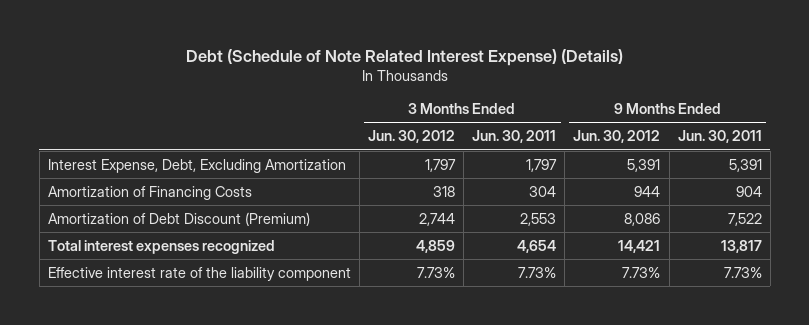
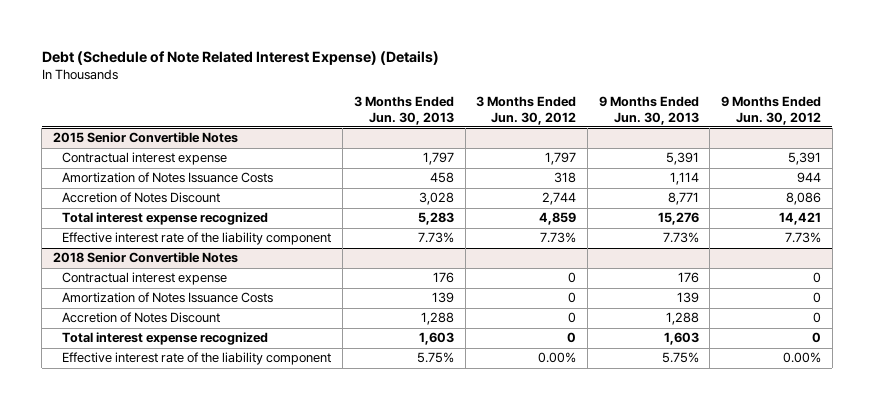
[472,130,557,144] Jun. 30, 2011 -> none
[677,130,762,144] Jun. 30, 2011 -> none
none -> [353,96,454,125] 3 Months Ended Jun. 30, 2013
none -> [598,96,699,125] 9 Months Ended Jun. 30, 2013
none -> [53,132,239,144] 2015 Senior Convertible Notes
[47,158,346,173] Interest Expense, Debt, Excluding Amortization -> [62,152,228,166] Contractual interest expense
[47,185,252,200] Amortization of Financing Costs -> [62,172,274,184] Amortization of Notes Issuance Costs
[47,211,310,226] Amortization of Debt Discount (Premium) -> [62,192,221,204] Accretion of Notes Discount
[47,239,275,254] Total interest expenses recognized -> [62,212,269,226] Total interest expense recognized
none -> [53,252,239,264] 2018 Senior Convertible Notes
none -> [62,272,228,286] Contractual interest expense
none -> [62,292,274,304] Amortization of Notes Issuance Costs
none -> [62,312,221,324] Accretion of Notes Discount
none -> [62,332,269,346] Total interest expense recognized
none -> [62,352,332,366] Effective interest rate of the liability component

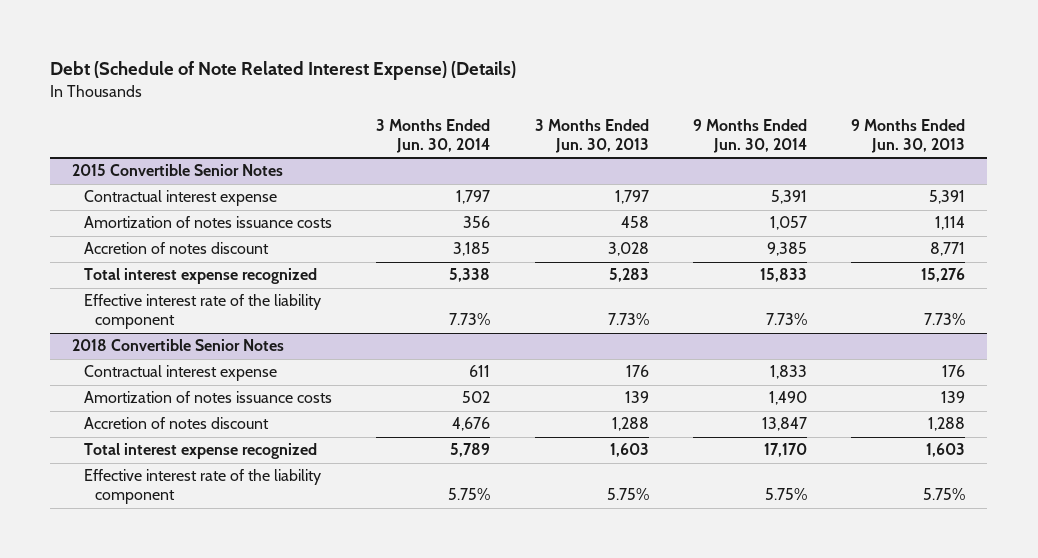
[476,96,577,125] 3 Months Ended Jun. 30, 2012 -> none
[721,96,822,125] 9 Months Ended Jun. 30, 2012 -> none
none -> [376,118,491,153] 3 Months Ended Jun. 30, 2014
none -> [692,118,807,153] 9 Months Ended Jun. 30, 2014
[53,132,239,144] 2015 Senior Convertible Notes -> [72,164,284,177] 2015 Convertible Senior Notes
[62,172,274,184] Amortization of Notes Issuance Costs -> [83,216,332,229] Amortization of notes issuance costs
[62,192,221,204] Accretion of Notes Discount -> [83,242,269,255] Accretion of notes discount
[53,252,239,264] 2018 Senior Convertible Notes -> [72,339,285,352] 2018 Convertible Senior Notes
[62,292,274,304] Amortization of Notes Issuance Costs -> [83,391,332,404] Amortization of notes issuance costs
[62,312,221,324] Accretion of Notes Discount -> [83,417,269,430] Accretion of notes discount

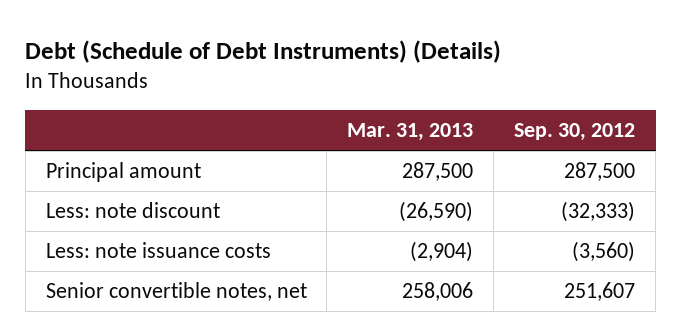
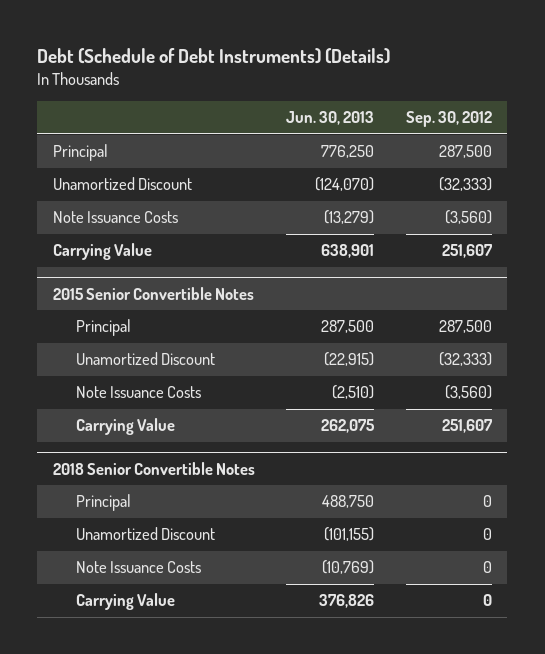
[347,122,474,141] Mar. 31, 2013 -> none
none -> [286,111,375,126] Jun. 30, 2013
[45,162,201,183] Principal amount -> [53,144,109,162] Principal
[45,202,220,219] Less: note discount -> [53,177,193,191] Unamortized Discount
[45,242,271,259] Less: note issuance costs -> [53,211,179,224] Note Issuance Costs
[45,282,307,302] Senior convertible notes, net -> [53,243,153,261] Carrying Value
none -> [53,286,255,300] 2015 Senior Convertible Notes
none -> [75,319,131,337] Principal
none -> [75,352,215,366] Unamortized Discount
none -> [75,386,201,399] Note Issuance Costs
none -> [75,418,175,436] Carrying Value
none -> [53,461,256,475] 2018 Senior Convertible Notes
none -> [75,494,131,512] Principal
none -> [75,527,215,541] Unamortized Discount
none -> [75,561,201,574] Note Issuance Costs
none -> [75,593,175,611] Carrying Value

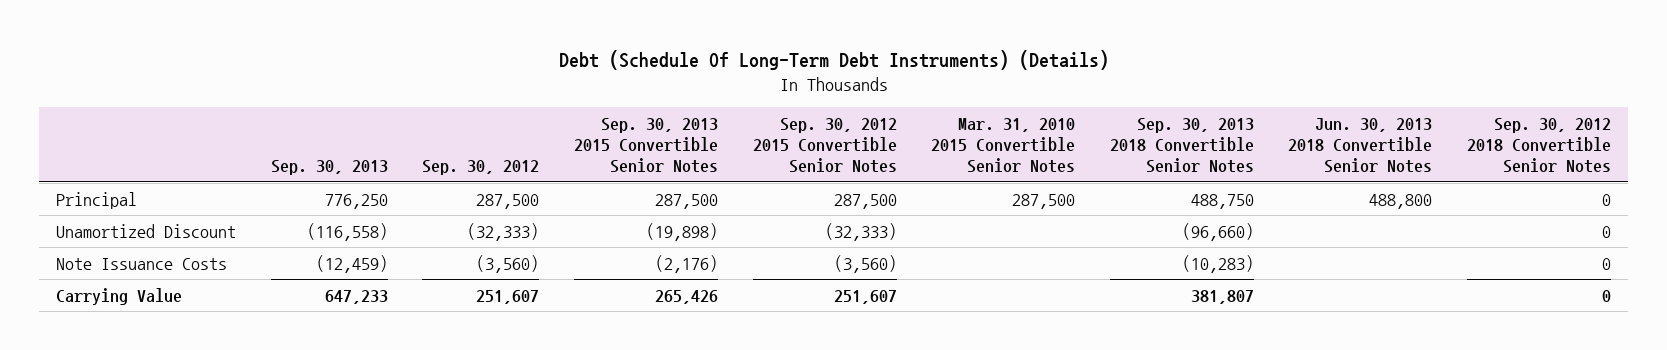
[37,47,391,64] Debt (Schedule of Debt Instruments) (Details) -> [558,50,1109,71] Debt (Schedule Of Long-Term Debt Instruments) (Details)
[286,111,375,126] Jun. 30, 2013 -> none
none -> [270,160,388,176] Sep. 30, 2013
none -> [574,117,719,174] Sep. 30, 2013 2015 Convertible Senior Notes
none -> [752,117,897,174] Sep. 30, 2012 2015 Convertible Senior Notes
none -> [931,117,1076,174] Mar. 31, 2010 2015 Convertible Senior Notes
none -> [1109,117,1254,174] Sep. 30, 2013 2018 Convertible Senior Notes
none -> [1288,117,1433,174] Jun. 30, 2013 2018 Convertible Senior Notes
none -> [1466,117,1611,174] Sep. 30, 2012 2018 Convertible Senior Notes
[53,286,255,300] 2015 Senior Convertible Notes -> none
[75,319,131,337] Principal -> none
[75,352,215,366] Unamortized Discount -> none
[75,386,201,399] Note Issuance Costs -> none
[75,418,175,436] Carrying Value -> none
[53,461,256,475] 2018 Senior Convertible Notes -> none
[75,494,131,512] Principal -> none
[75,527,215,541] Unamortized Discount -> none
[75,561,201,574] Note Issuance Costs -> none
[75,593,175,611] Carrying Value -> none

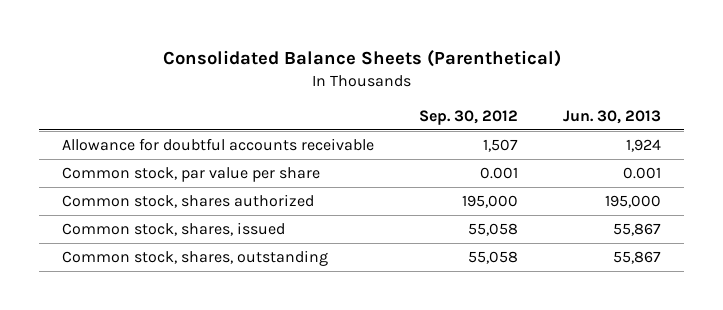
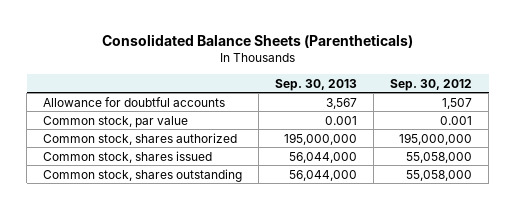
[162,49,561,67] Consolidated Balance Sheets (Parenthetical) -> [101,33,413,48] Consolidated Balance Sheets (Parentheticals)
[563,109,662,124] Jun. 30, 2013 -> none
none -> [275,78,358,91] Sep. 30, 2013
[61,138,374,152] Allowance for doubtful accounts receivable -> [43,96,226,107] Allowance for doubtful accounts
[61,167,320,183] Common stock, par value per share -> [43,115,189,128] Common stock, par value
[462,195,519,209] 195,000 -> [399,132,473,145] 195,000,000
[61,222,285,237] Common stock, shares, issued -> [43,150,213,163] Common stock, shares issued
[468,223,519,237] 55,058 -> [406,151,473,163] 55,058,000
[61,250,328,267] Common stock, shares, outstanding -> [43,168,243,182] Common stock, shares outstanding
[468,251,519,265] 55,058 -> [406,169,473,181] 55,058,000

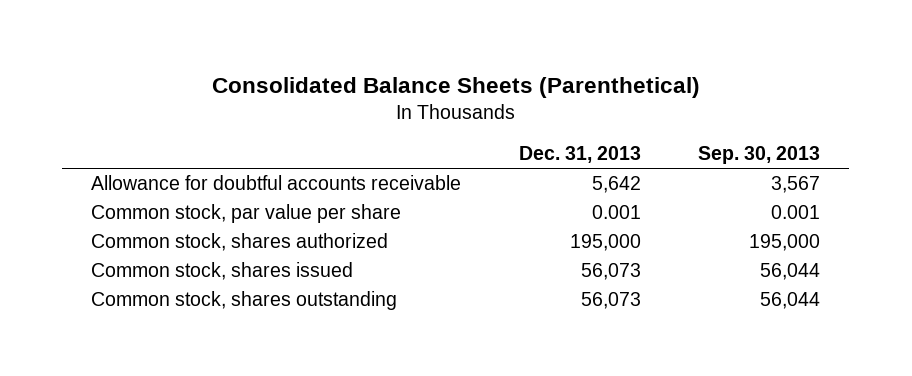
[101,33,413,48] Consolidated Balance Sheets (Parentheticals) -> [211,76,700,98] Consolidated Balance Sheets (Parenthetical)
[390,78,473,91] Sep. 30, 2012 -> none
none -> [518,146,641,164] Dec. 31, 2013
[43,96,226,107] Allowance for doubtful accounts -> [91,175,462,191] Allowance for doubtful accounts receivable
[43,115,189,128] Common stock, par value -> [91,204,402,224] Common stock, par value per share
[284,132,358,145] 195,000,000 -> [749,234,821,252] 195,000
[289,151,358,163] 56,044,000 -> [760,263,821,281] 56,044
[289,169,358,181] 56,044,000 -> [760,292,821,310] 56,044

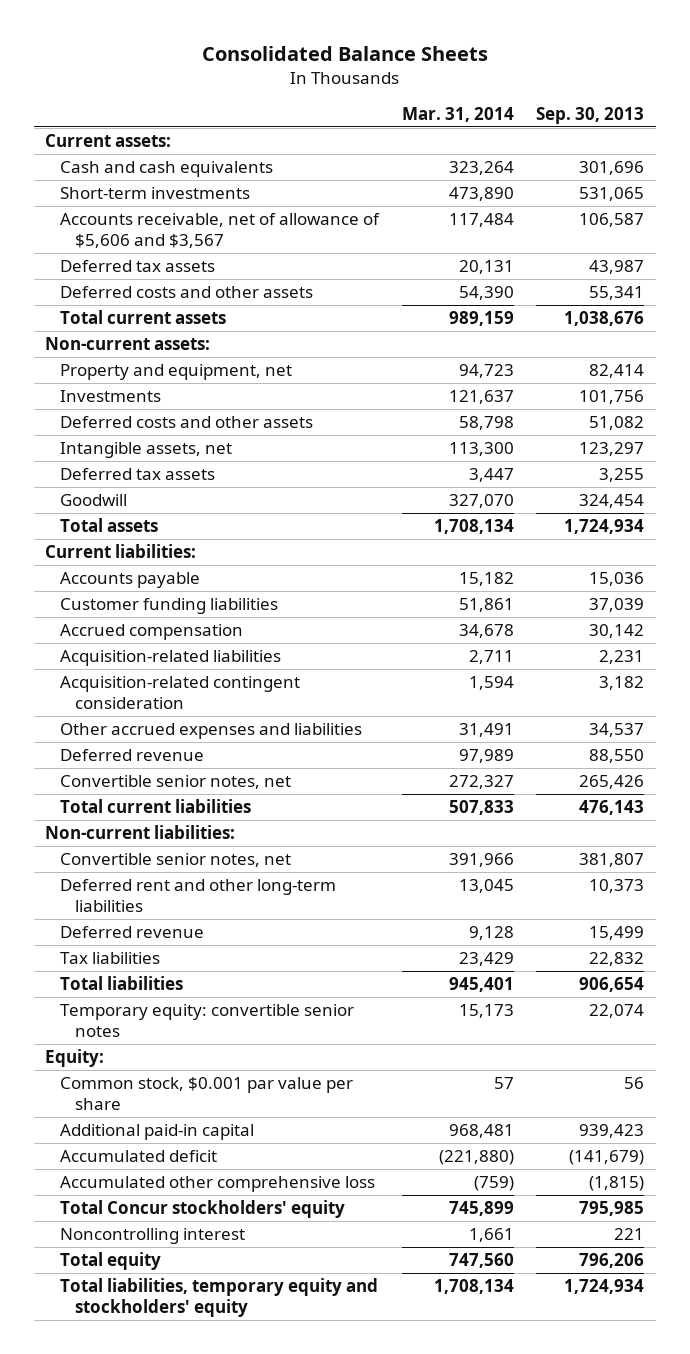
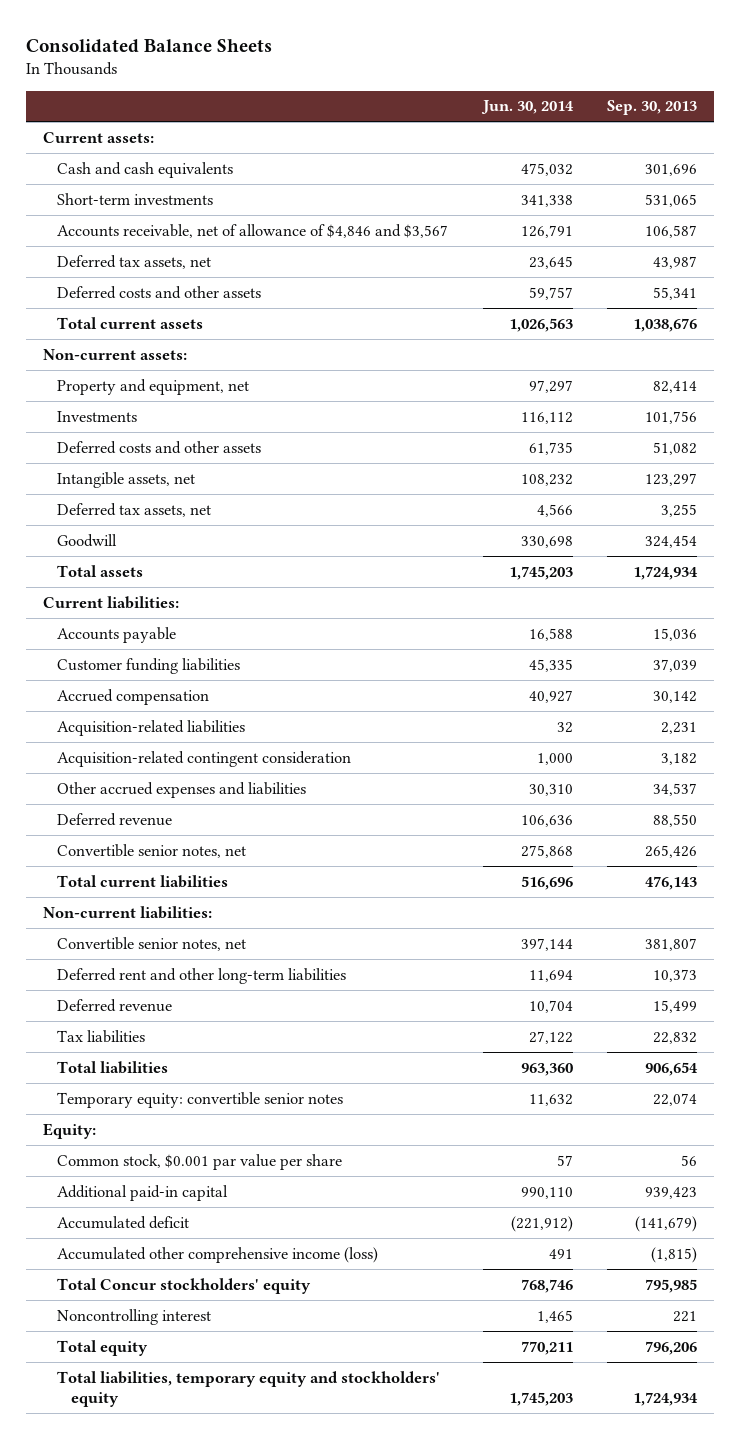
[401,107,514,123] Mar. 31, 2014 -> none
none -> [480,100,574,115] Jun. 30, 2014
[60,213,381,249] Accounts receivable, net of allowance of $5,606 and $3,567 -> [57,223,449,238] Accounts receivable, net of allowance of $4,846 and $3,567
[60,260,216,273] Deferred tax assets -> [57,254,212,269] Deferred tax assets, net
[60,468,216,481] Deferred tax assets -> [57,502,212,517] Deferred tax assets, net
[60,1176,376,1193] Accumulated other comprehensive loss -> [57,1246,379,1263] Accumulated other comprehensive income (loss)

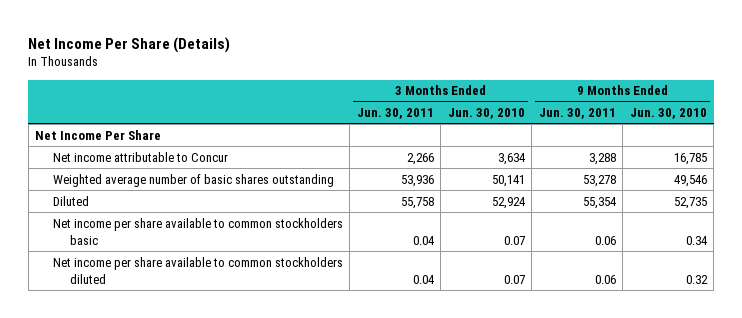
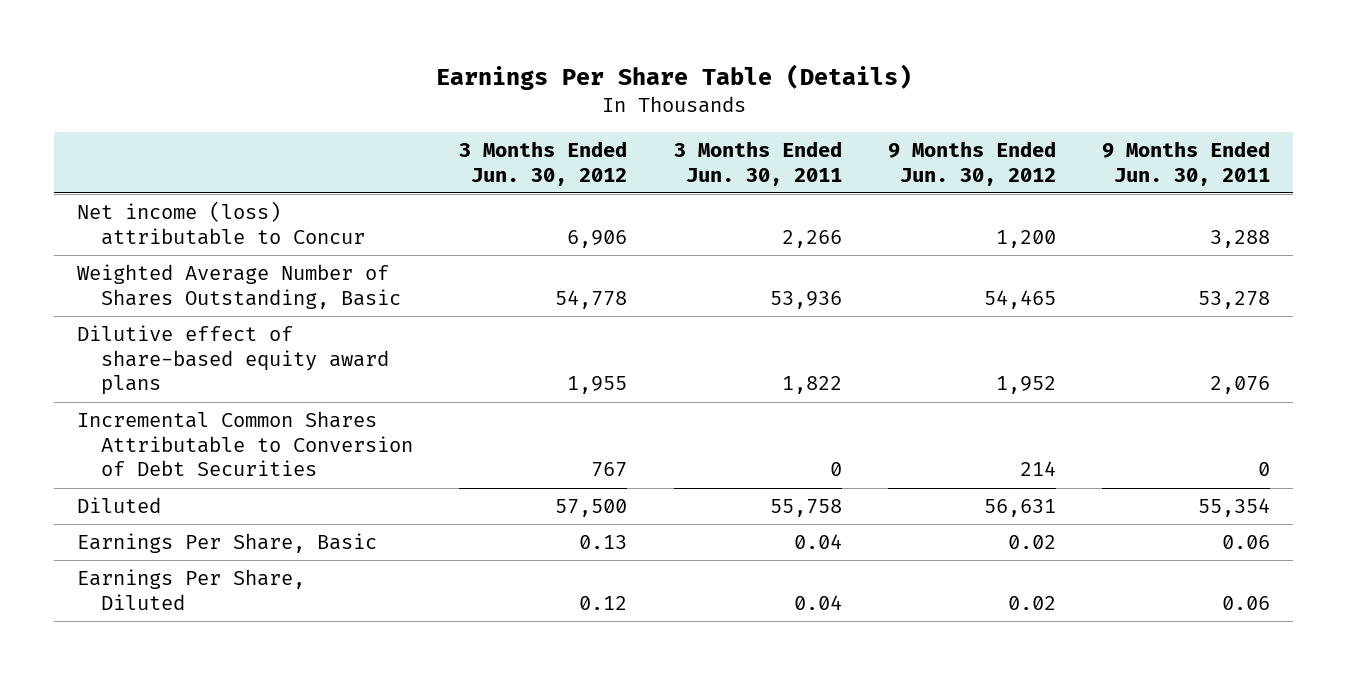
[28,36,231,53] Net Income Per Share (Details) -> [435,63,912,90] Earnings Per Share Table (Details)
[447,107,525,119] Jun. 30, 2010 -> none
[629,107,707,119] Jun. 30, 2010 -> none
none -> [459,140,628,186] 3 Months Ended Jun. 30, 2012
none -> [887,140,1056,186] 9 Months Ended Jun. 30, 2012
[35,129,162,140] Net Income Per Share -> none
[52,151,228,162] Net income attributable to Concur -> [76,201,365,245] Net income (loss) attributable to Concur
[52,173,334,187] Weighted average number of basic shares outstanding -> [76,264,401,309] Weighted Average Number of Shares Outstanding, Basic
none -> [76,325,389,396] Dilutive effect of share-based equity award plans
none -> [76,411,413,477] Incremental Common Shares Attributable to Conversion of Debt Securities
[52,217,343,245] Net income per share available to common stockholders basic -> [76,533,377,554] Earnings Per Share, Basic
[52,256,343,284] Net income per share available to common stockholders diluted -> [76,569,305,610] Earnings Per Share, Diluted

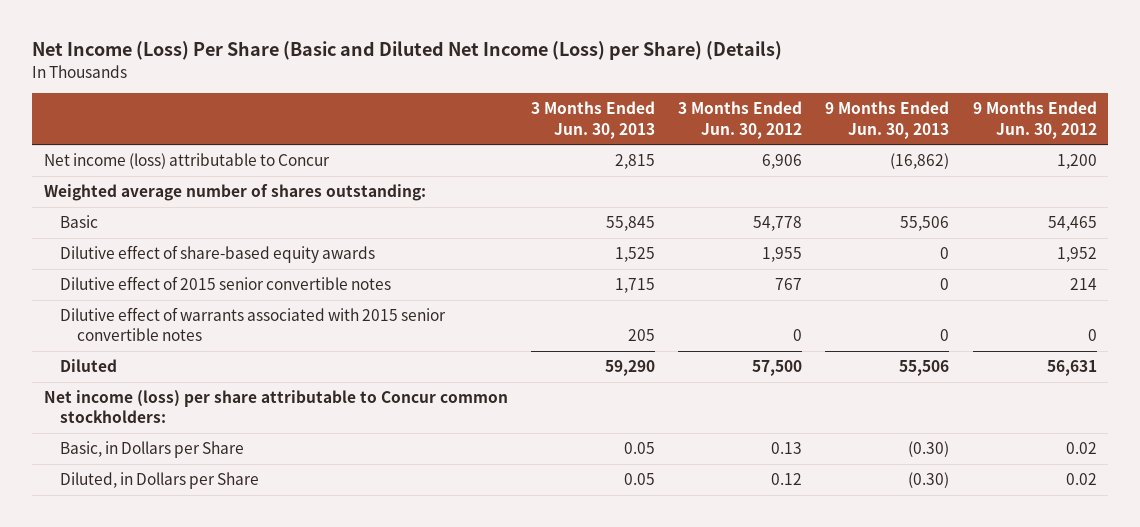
[435,63,912,90] Earnings Per Share Table (Details) -> [32,41,783,61] Net Income (Loss) Per Share (Basic and Diluted Net Income (Loss) per Share) (Details)
[673,140,842,186] 3 Months Ended Jun. 30, 2011 -> none
[1102,140,1271,186] 9 Months Ended Jun. 30, 2011 -> none
none -> [530,101,655,139] 3 Months Ended Jun. 30, 2013
none -> [825,101,950,139] 9 Months Ended Jun. 30, 2013
none -> [43,183,426,201] Weighted average number of shares outstanding:
[76,264,401,309] Weighted Average Number of Shares Outstanding, Basic -> [60,214,99,228] Basic
[76,325,389,396] Dilutive effect of share-based equity award plans -> [60,244,376,263] Dilutive effect of share-based equity awards
[76,411,413,477] Incremental Common Shares Attributable to Conversion of Debt Securities -> [60,275,392,290] Dilutive effect of 2015 senior convertible notes
none -> [60,306,447,342] Dilutive effect of warrants associated with 2015 senior convertible notes
none -> [43,389,508,424] Net income (loss) per share attributable to Concur common stockholders:
[76,533,377,554] Earnings Per Share, Basic -> [60,440,245,458] Basic, in Dollars per Share
[76,569,305,610] Earnings Per Share, Diluted -> [60,471,260,489] Diluted, in Dollars per Share

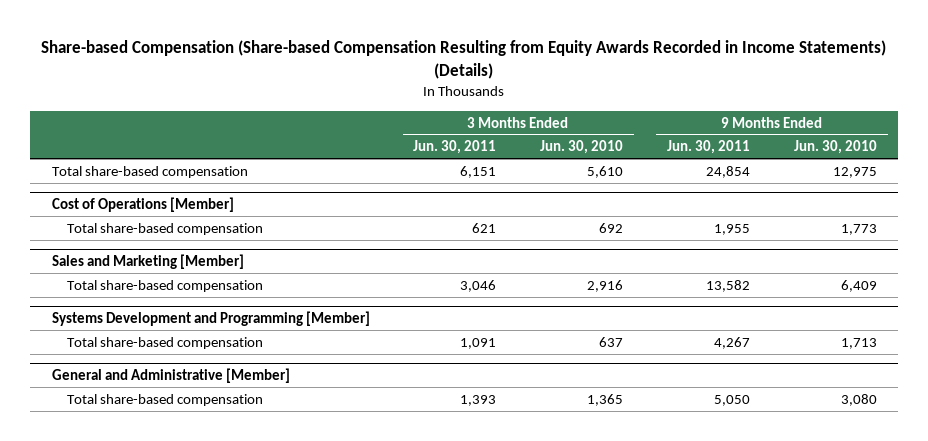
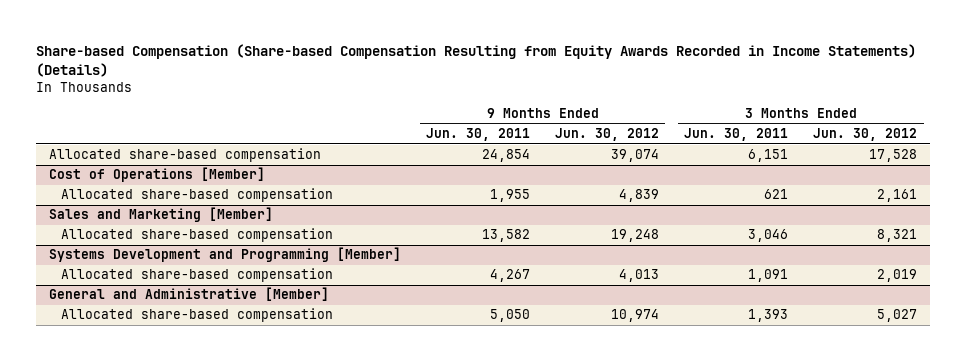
[540,140,624,155] Jun. 30, 2010 -> none
[793,140,877,155] Jun. 30, 2010 -> none
none -> [555,128,660,142] Jun. 30, 2012
none -> [813,128,918,142] Jun. 30, 2012
[51,165,248,178] Total share-based compensation -> [48,148,321,163] Allocated share-based compensation
[67,222,264,235] Total share-based compensation -> [60,188,333,203] Allocated share-based compensation
[67,279,264,292] Total share-based compensation -> [60,228,333,243] Allocated share-based compensation
[67,336,264,349] Total share-based compensation -> [60,268,333,283] Allocated share-based compensation
[67,393,264,406] Total share-based compensation -> [60,308,333,323] Allocated share-based compensation

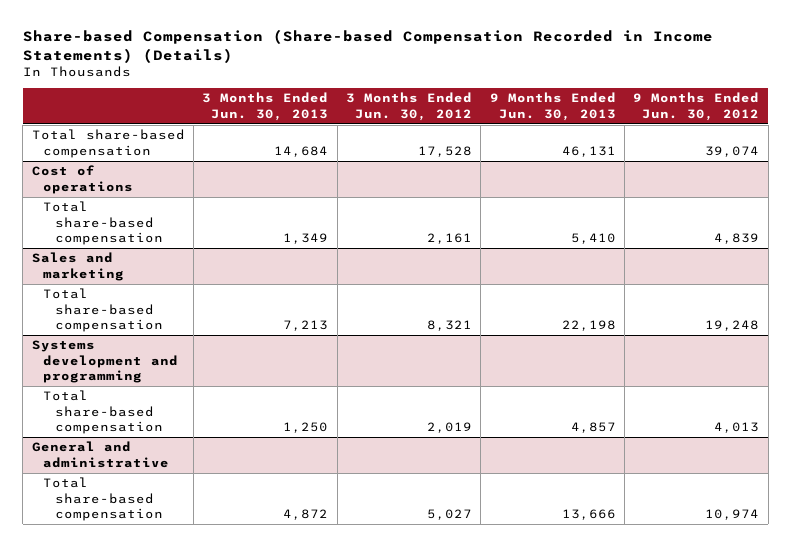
[36,43,917,77] Share-based Compensation (Share-based Compensation Resulting from Equity Awards Recorded in Income Statements) (Details) -> [22,29,713,63] Share-based Compensation (Share-based Compensation Recorded in Income Statements) (Details)
[426,128,531,142] Jun. 30, 2011 -> none
[684,128,789,142] Jun. 30, 2011 -> none
none -> [202,92,329,121] 3 Months Ended Jun. 30, 2013
none -> [489,92,616,121] 9 Months Ended Jun. 30, 2013
[48,148,321,163] Allocated share-based compensation -> [31,129,185,158] Total share-based compensation
[48,167,265,183] Cost of Operations [Member] -> [31,165,134,194] Cost of operations
[60,188,333,203] Allocated share-based compensation -> [43,201,163,246] Total share-based compensation
[48,207,273,223] Sales and Marketing [Member] -> [31,252,125,281] Sales and marketing
[60,228,333,243] Allocated share-based compensation -> [43,288,163,333] Total share-based compensation
[48,247,401,263] Systems Development and Programming [Member] -> [31,340,179,384] Systems development and programming
[60,268,333,283] Allocated share-based compensation -> [43,390,163,435] Total share-based compensation
[48,287,329,302] General and Administrative [Member] -> [31,441,170,468] General and administrative
[60,308,333,323] Allocated share-based compensation -> [43,477,163,522] Total share-based compensation

